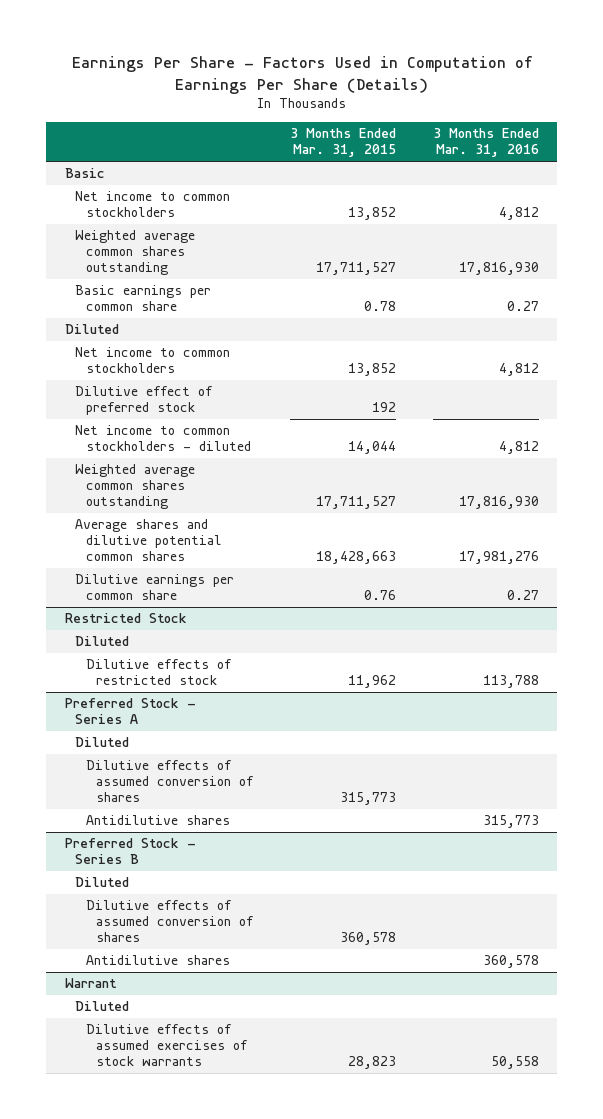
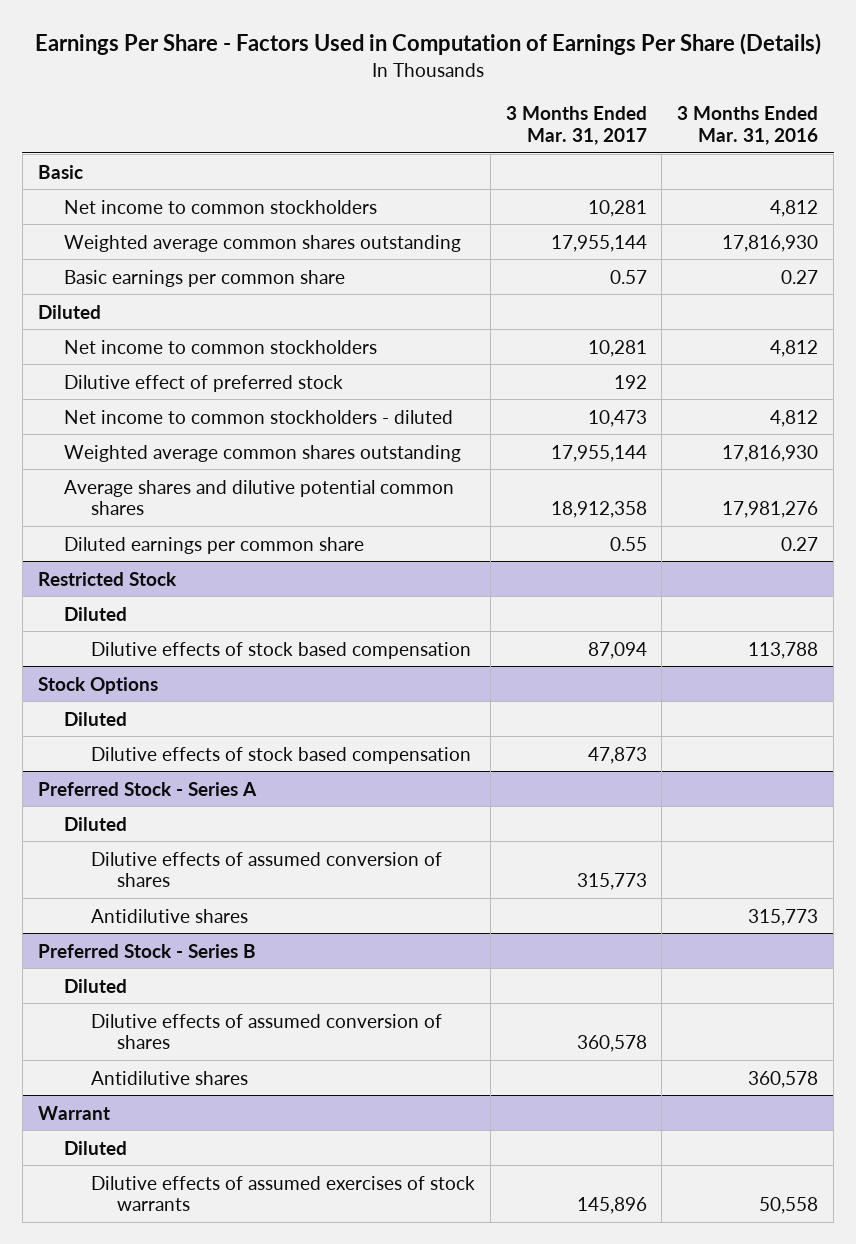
[289,128,396,158] 3 Months Ended Mar. 31, 2015 -> none
none -> [505,106,647,145] 3 Months Ended Mar. 31, 2017
[75,574,235,601] Dilutive earnings per common share -> [64,536,365,554] Diluted earnings per common share
[85,659,232,686] Dilutive effects of restricted stock -> [90,641,471,659] Dilutive effects of stock based compensation
none -> [37,676,158,694] Stock Options
none -> [64,711,128,726] Diluted
none -> [90,746,471,764] Dilutive effects of stock based compensation

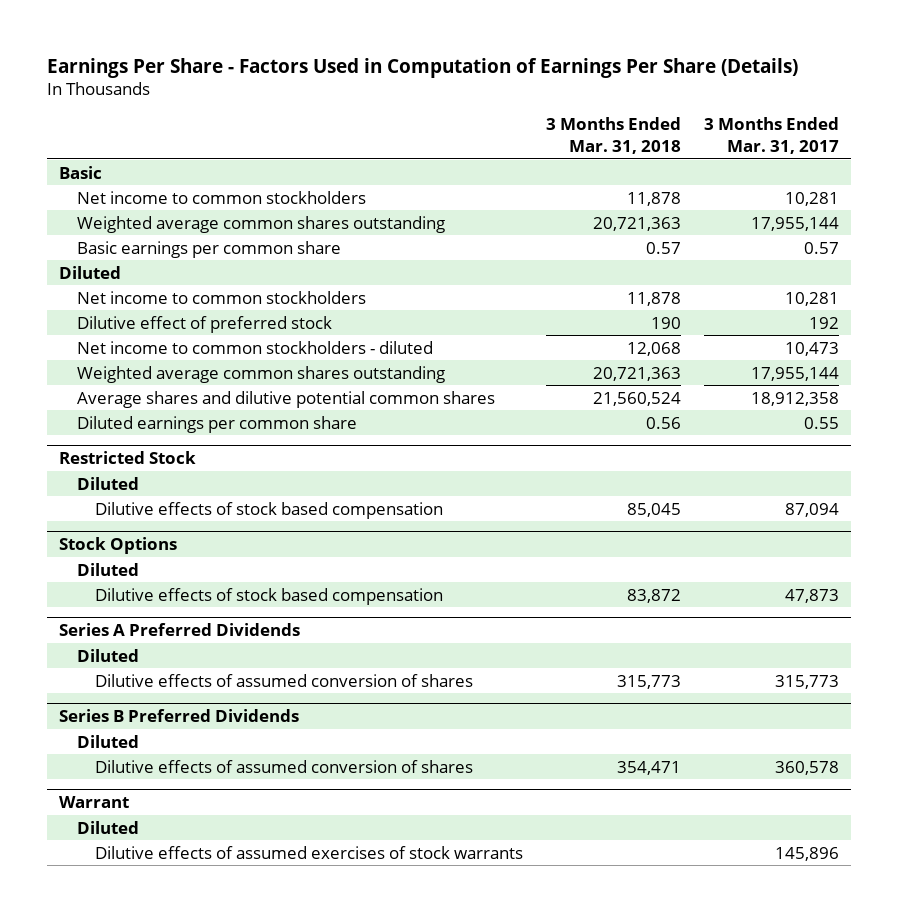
[677,106,819,145] 3 Months Ended Mar. 31, 2016 -> none
none -> [546,117,682,154] 3 Months Ended Mar. 31, 2018
[37,781,257,796] Preferred Stock - Series A -> [58,623,300,637] Series A Preferred Dividends
[90,908,248,923] Antidilutive shares -> none
[37,943,256,958] Preferred Stock - Series B -> [58,709,299,723] Series B Preferred Dividends
[90,1070,248,1085] Antidilutive shares -> none

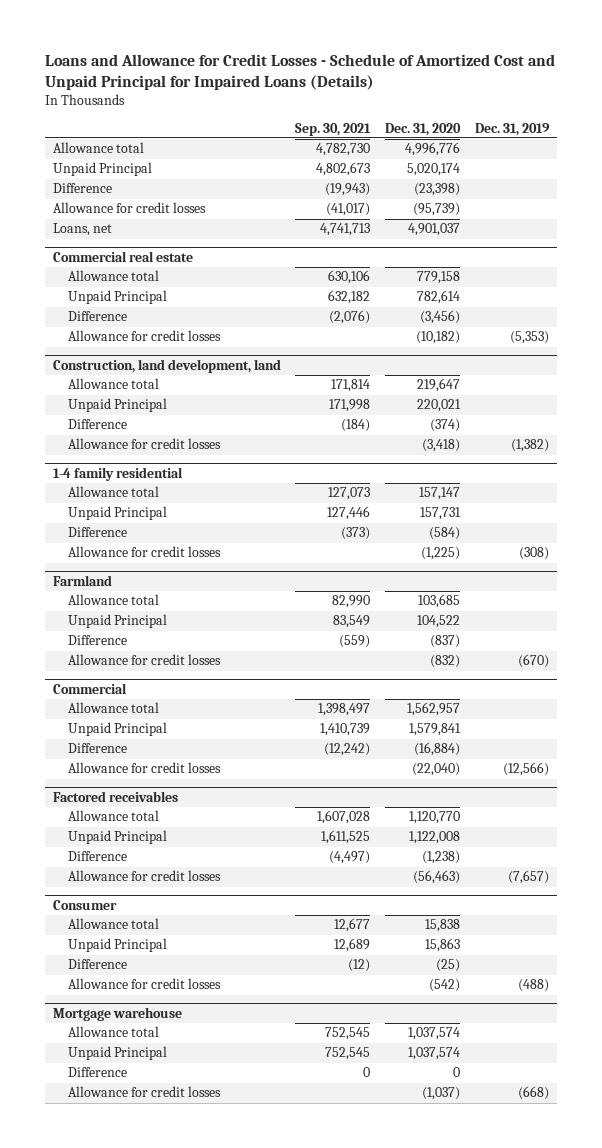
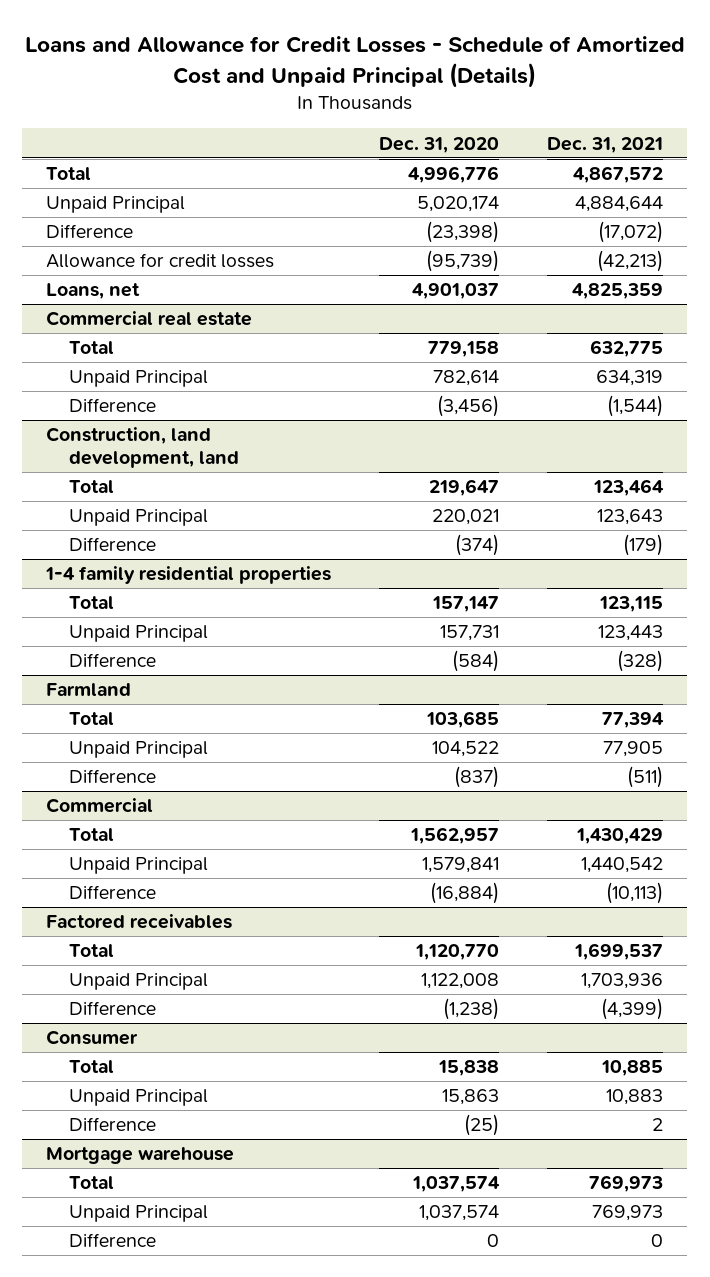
[45,53,556,90] Loans and Allowance for Credit Losses - Schedule of Amortized Cost and Unpaid Principal for Impaired Loans (Details) -> [24,36,685,88] Loans and Allowance for Credit Losses - Schedule of Amortized Cost and Unpaid Principal (Details)
[295,122,372,136] Sep. 30, 2021 -> none
[475,122,551,136] Dec. 31, 2019 -> none
none -> [547,136,664,153] Dec. 31, 2021
[52,142,144,154] Allowance total -> [46,167,92,181] Total
[67,270,159,282] Allowance total -> [68,341,114,355] Total
[67,330,221,342] Allowance for credit losses -> none
[67,378,159,390] Allowance total -> [68,480,114,494] Total
[67,438,221,450] Allowance for credit losses -> none
[52,466,183,481] 1-4 family residential -> [45,566,332,585] 1-4 family residential properties
[67,486,159,498] Allowance total -> [68,596,114,610] Total
[67,546,221,558] Allowance for credit losses -> none
[67,594,159,606] Allowance total -> [68,712,114,726] Total
[67,654,221,666] Allowance for credit losses -> none
[67,702,159,714] Allowance total -> [68,828,114,842] Total
[67,762,221,774] Allowance for credit losses -> none
[67,810,159,822] Allowance total -> [68,944,114,958] Total
[67,870,221,882] Allowance for credit losses -> none
[67,918,159,930] Allowance total -> [68,1060,114,1074] Total
[67,978,221,990] Allowance for credit losses -> none
[67,1026,159,1038] Allowance total -> [68,1176,114,1190] Total
[67,1086,221,1098] Allowance for credit losses -> none

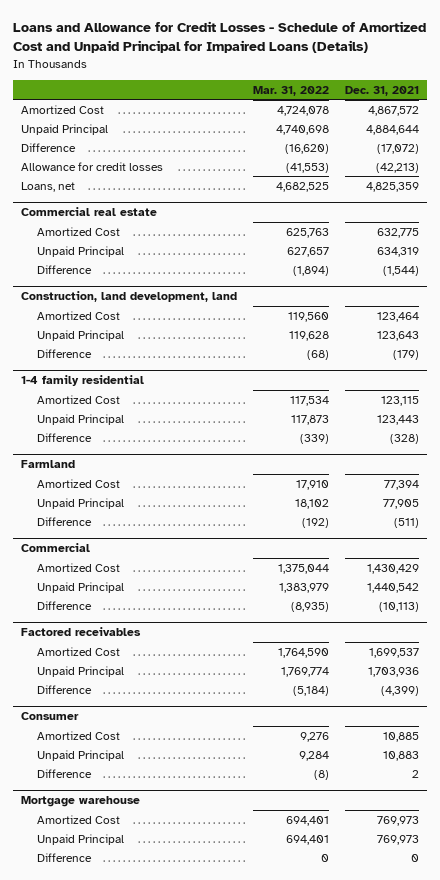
[24,36,685,88] Loans and Allowance for Credit Losses - Schedule of Amortized Cost and Unpaid Principal (Details) -> [13,21,427,54] Loans and Allowance for Credit Losses - Schedule of Amortized Cost and Unpaid Principal for Impaired Loans (Details)
[379,136,500,153] Dec. 31, 2020 -> none
none -> [252,85,329,96] Mar. 31, 2022
[46,167,92,181] Total -> [21,104,105,114] Amortized Cost
[68,341,114,355] Total -> [36,226,120,236] Amortized Cost
[68,480,114,494] Total -> [36,310,120,320] Amortized Cost
[45,566,332,585] 1-4 family residential properties -> [21,375,145,387] 1-4 family residential
[68,596,114,610] Total -> [36,394,120,404] Amortized Cost
[68,712,114,726] Total -> [36,478,120,488] Amortized Cost
[68,828,114,842] Total -> [36,562,120,572] Amortized Cost
[68,944,114,958] Total -> [36,646,120,656] Amortized Cost
[68,1060,114,1074] Total -> [36,730,120,740] Amortized Cost
[68,1176,114,1190] Total -> [36,814,120,824] Amortized Cost

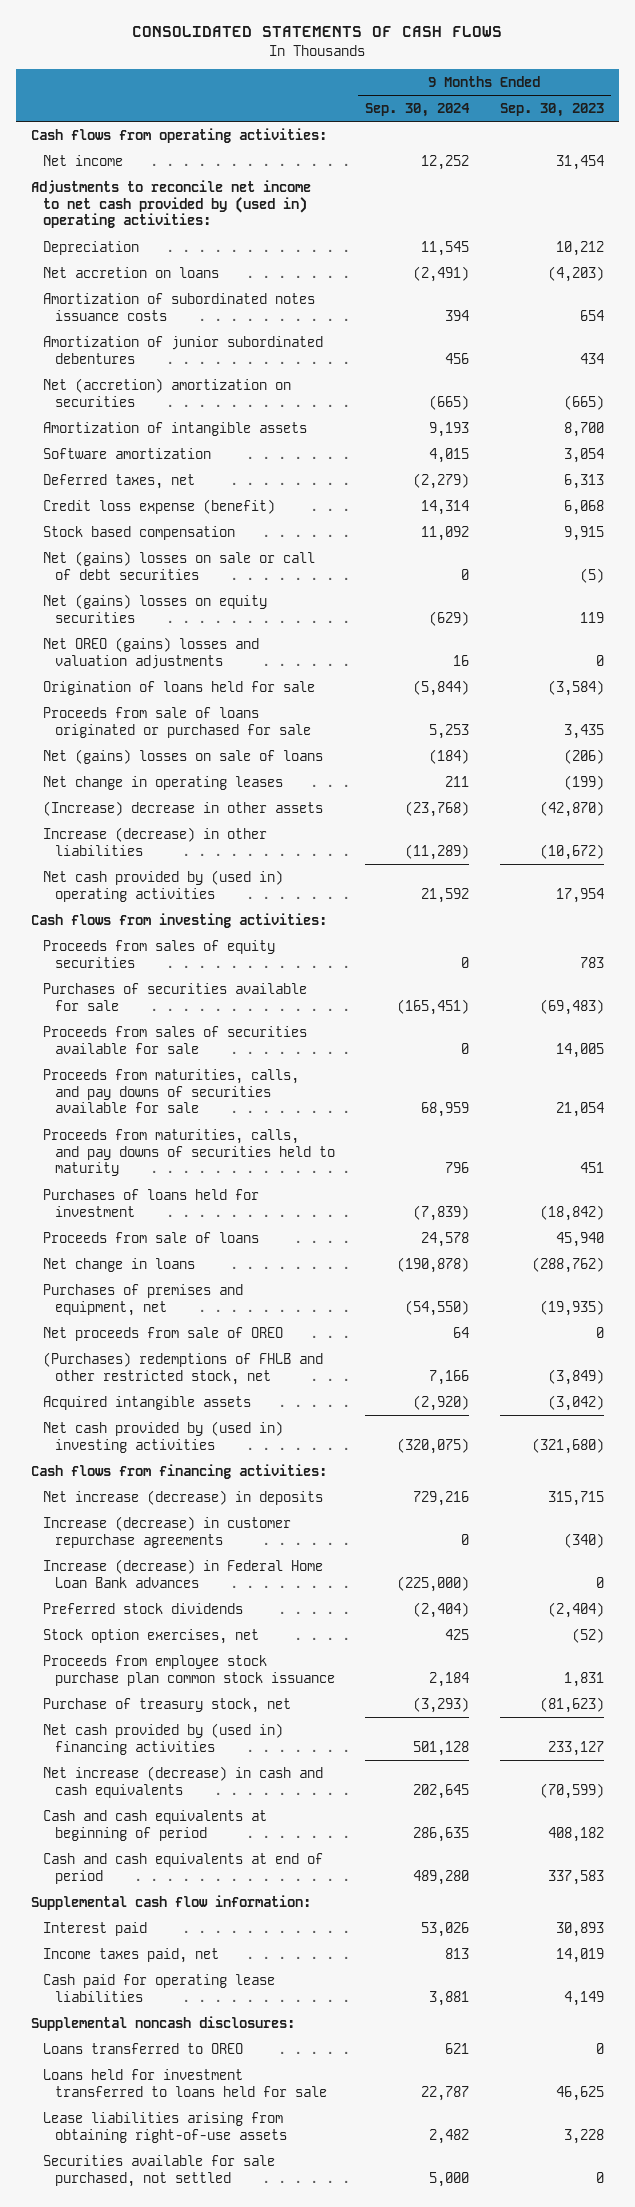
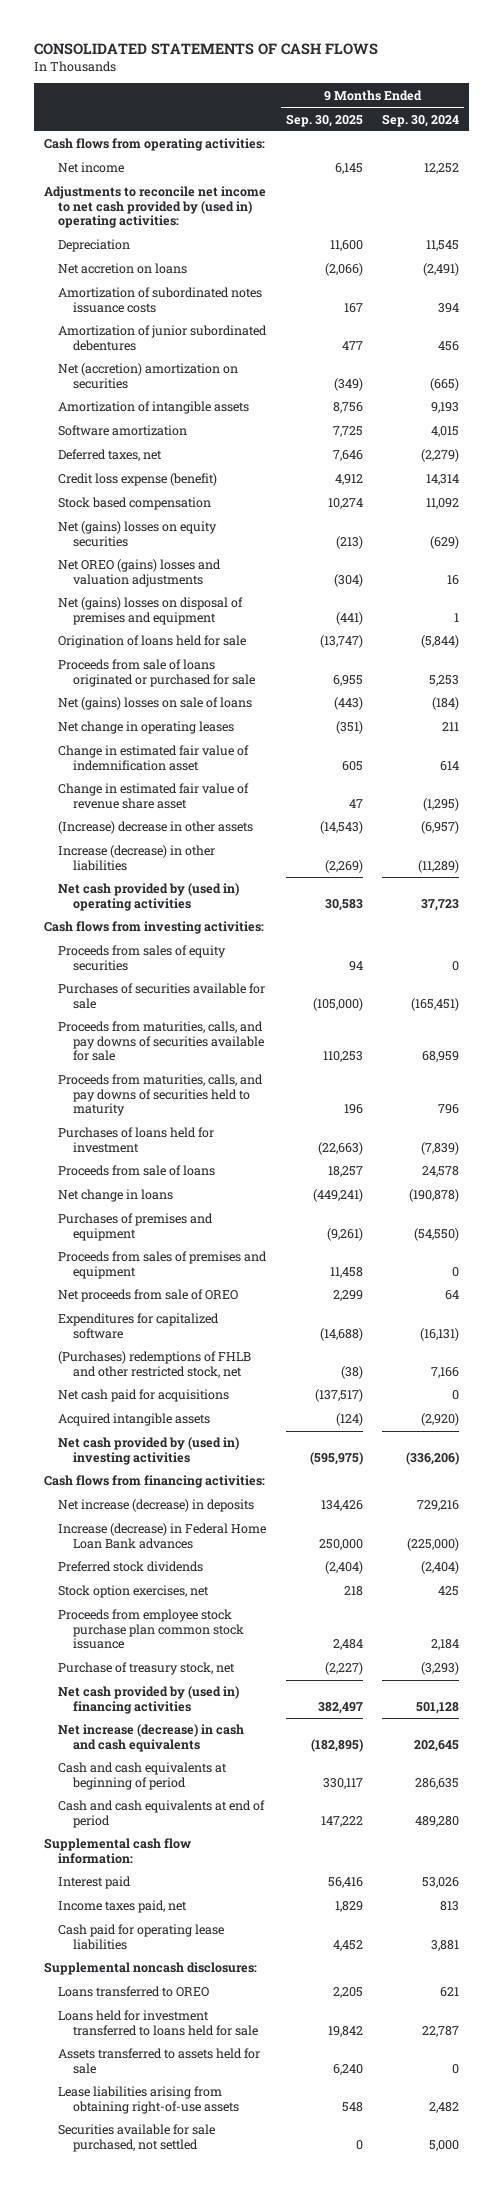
[499,103,604,118] Sep. 30, 2023 -> none
none -> [285,113,363,127] Sep. 30, 2025
[43,550,316,580] Net (gains) losses on sale or call of debt securities -> none
none -> [58,597,244,625] Net (gains) losses on disposal of premises and equipment
none -> [58,745,250,771] Change in estimated fair value of indemnification asset
none -> [58,783,250,809] Change in estimated fair value of revenue share asset
[405,800,470,817] (23,768) -> [421,821,460,835] (6,957)
[421,887,470,903] 21,592 -> [421,898,460,911] 37,723
[43,1025,308,1054] Proceeds from sales of securities available for sale -> none
[43,1283,244,1316] Purchases of premises and equipment, net -> [58,1213,214,1241] Purchases of premises and equipment
none -> [58,1251,268,1279] Proceeds from sales of premises and equipment
none -> [58,1313,220,1339] Expenditures for capitalized software
none -> [58,1389,230,1403] Net cash paid for acquisitions
[397,1437,470,1454] (320,075) -> [406,1451,460,1465] (336,206)
[43,1515,292,1548] Increase (decrease) in customer repurchase agreements -> none
none -> [58,2048,261,2074] Assets transferred to assets held for sale

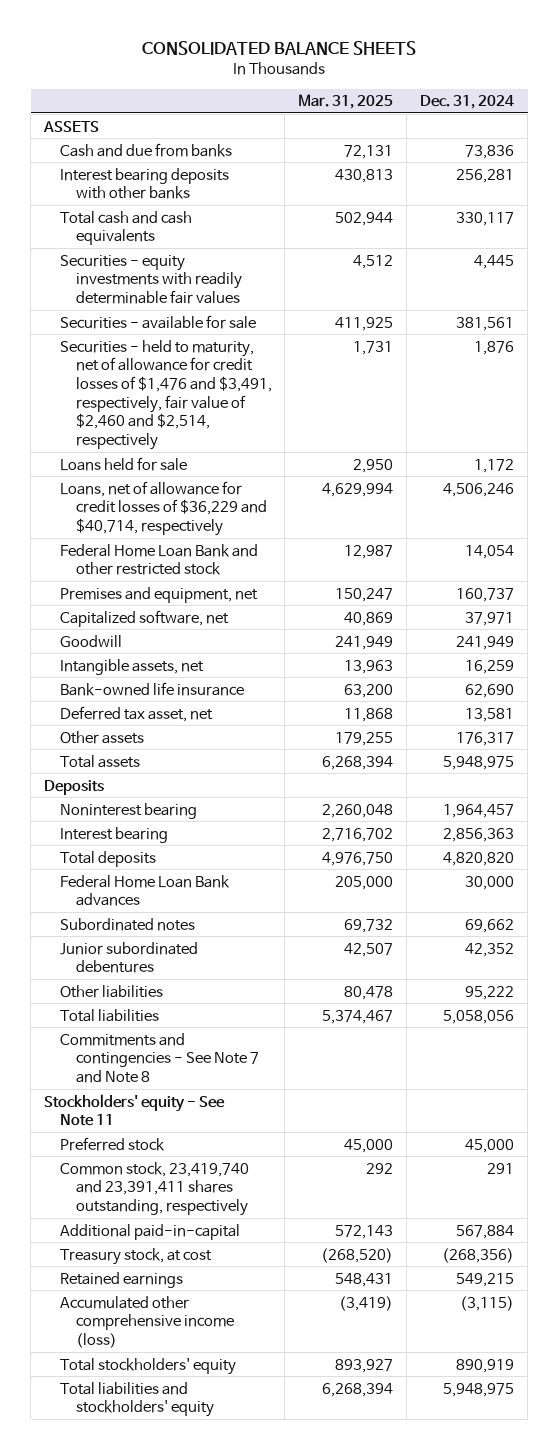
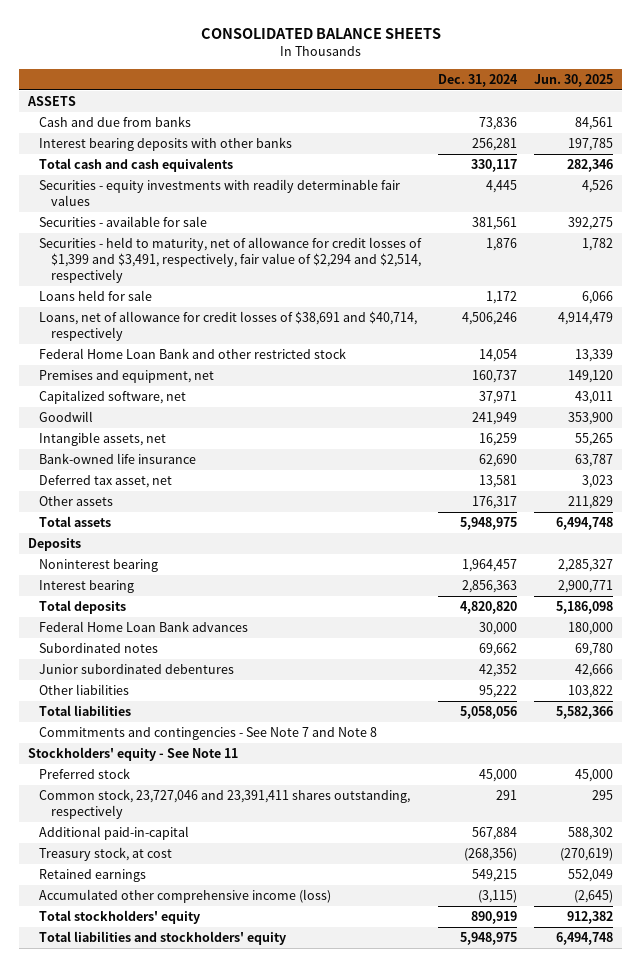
[298,94,394,110] Mar. 31, 2025 -> none
none -> [534,74,614,88] Jun. 30, 2025
[59,339,272,450] Securities - held to maturity, net of allowance for credit losses of $1,476 and $3,491, respectively, fair value of $2,460 and $2,514, respectively -> [39,237,423,283] Securities - held to maturity, net of allowance for credit losses of $1,399 and $3,491, respectively, fair value of $2,294 and $2,514, respectively
[59,480,267,536] Loans, net of allowance for credit losses of $36,229 and $40,714, respectively -> [39,311,418,341] Loans, net of allowance for credit losses of $38,691 and $40,714, respectively
[59,1161,249,1216] Common stock, 23,419,740 and 23,391,411 shares outstanding, respectively -> [39,789,411,819] Common stock, 23,727,046 and 23,391,411 shares outstanding, respectively

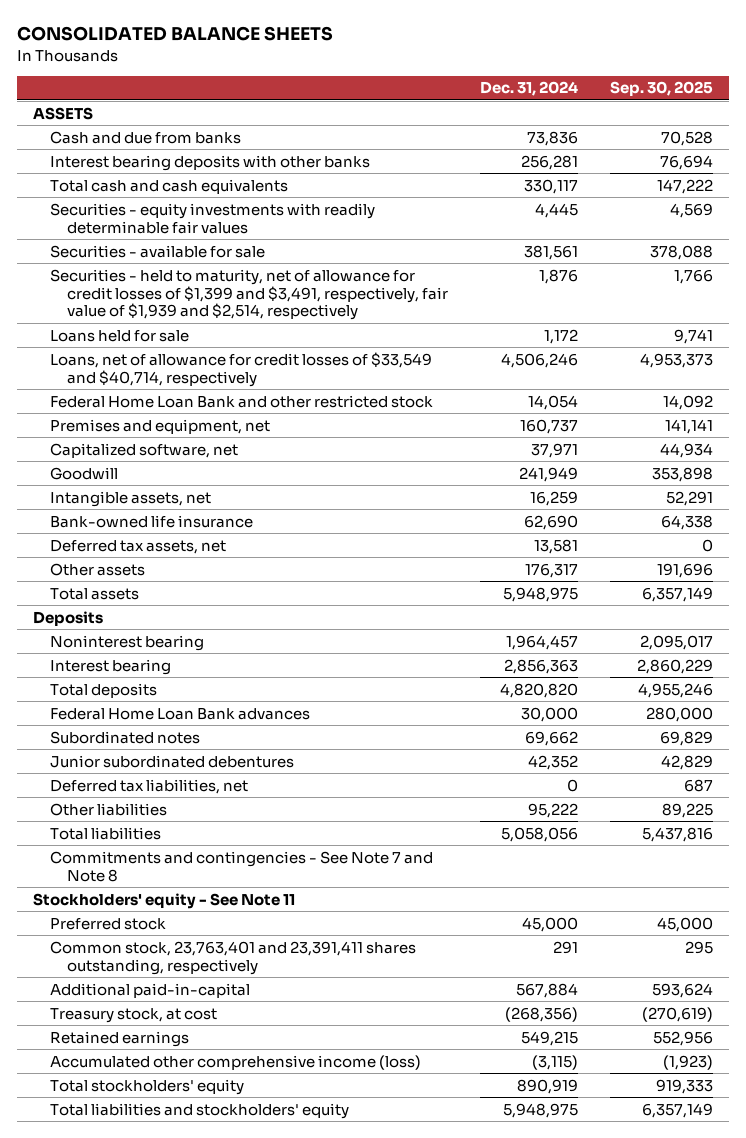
[534,74,614,88] Jun. 30, 2025 -> none
none -> [610,81,714,97] Sep. 30, 2025
[39,237,423,283] Securities - held to maturity, net of allowance for credit losses of $1,399 and $3,491, respectively, fair value of $2,294 and $2,514, respectively -> [50,268,449,321] Securities - held to maturity, net of allowance for credit losses of $1,399 and $3,491, respectively, fair value of $1,939 and $2,514, respectively
[39,311,418,341] Loans, net of allowance for credit losses of $38,691 and $40,714, respectively -> [50,351,433,387] Loans, net of allowance for credit losses of $33,549 and $40,714, respectively
[39,475,173,489] Deferred tax asset, net -> [50,539,227,554] Deferred tax assets, net
none -> [50,778,249,794] Deferred tax liabilities, net
[39,789,411,819] Common stock, 23,727,046 and 23,391,411 shares outstanding, respectively -> [50,940,417,975] Common stock, 23,763,401 and 23,391,411 shares outstanding, respectively

